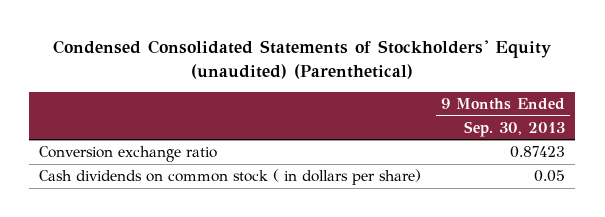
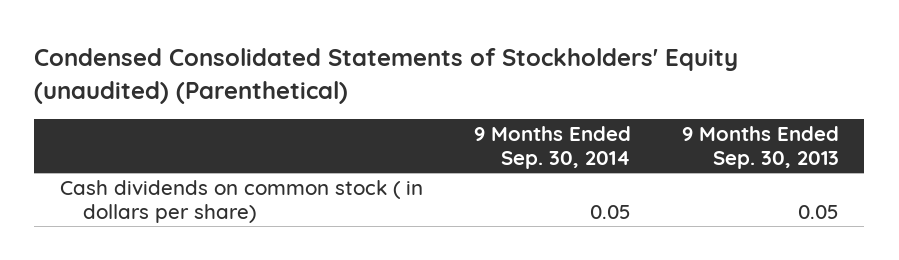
none -> [473,126,631,170] 9 Months Ended Sep. 30, 2014
[39,146,218,163] Conversion exchange ratio -> none

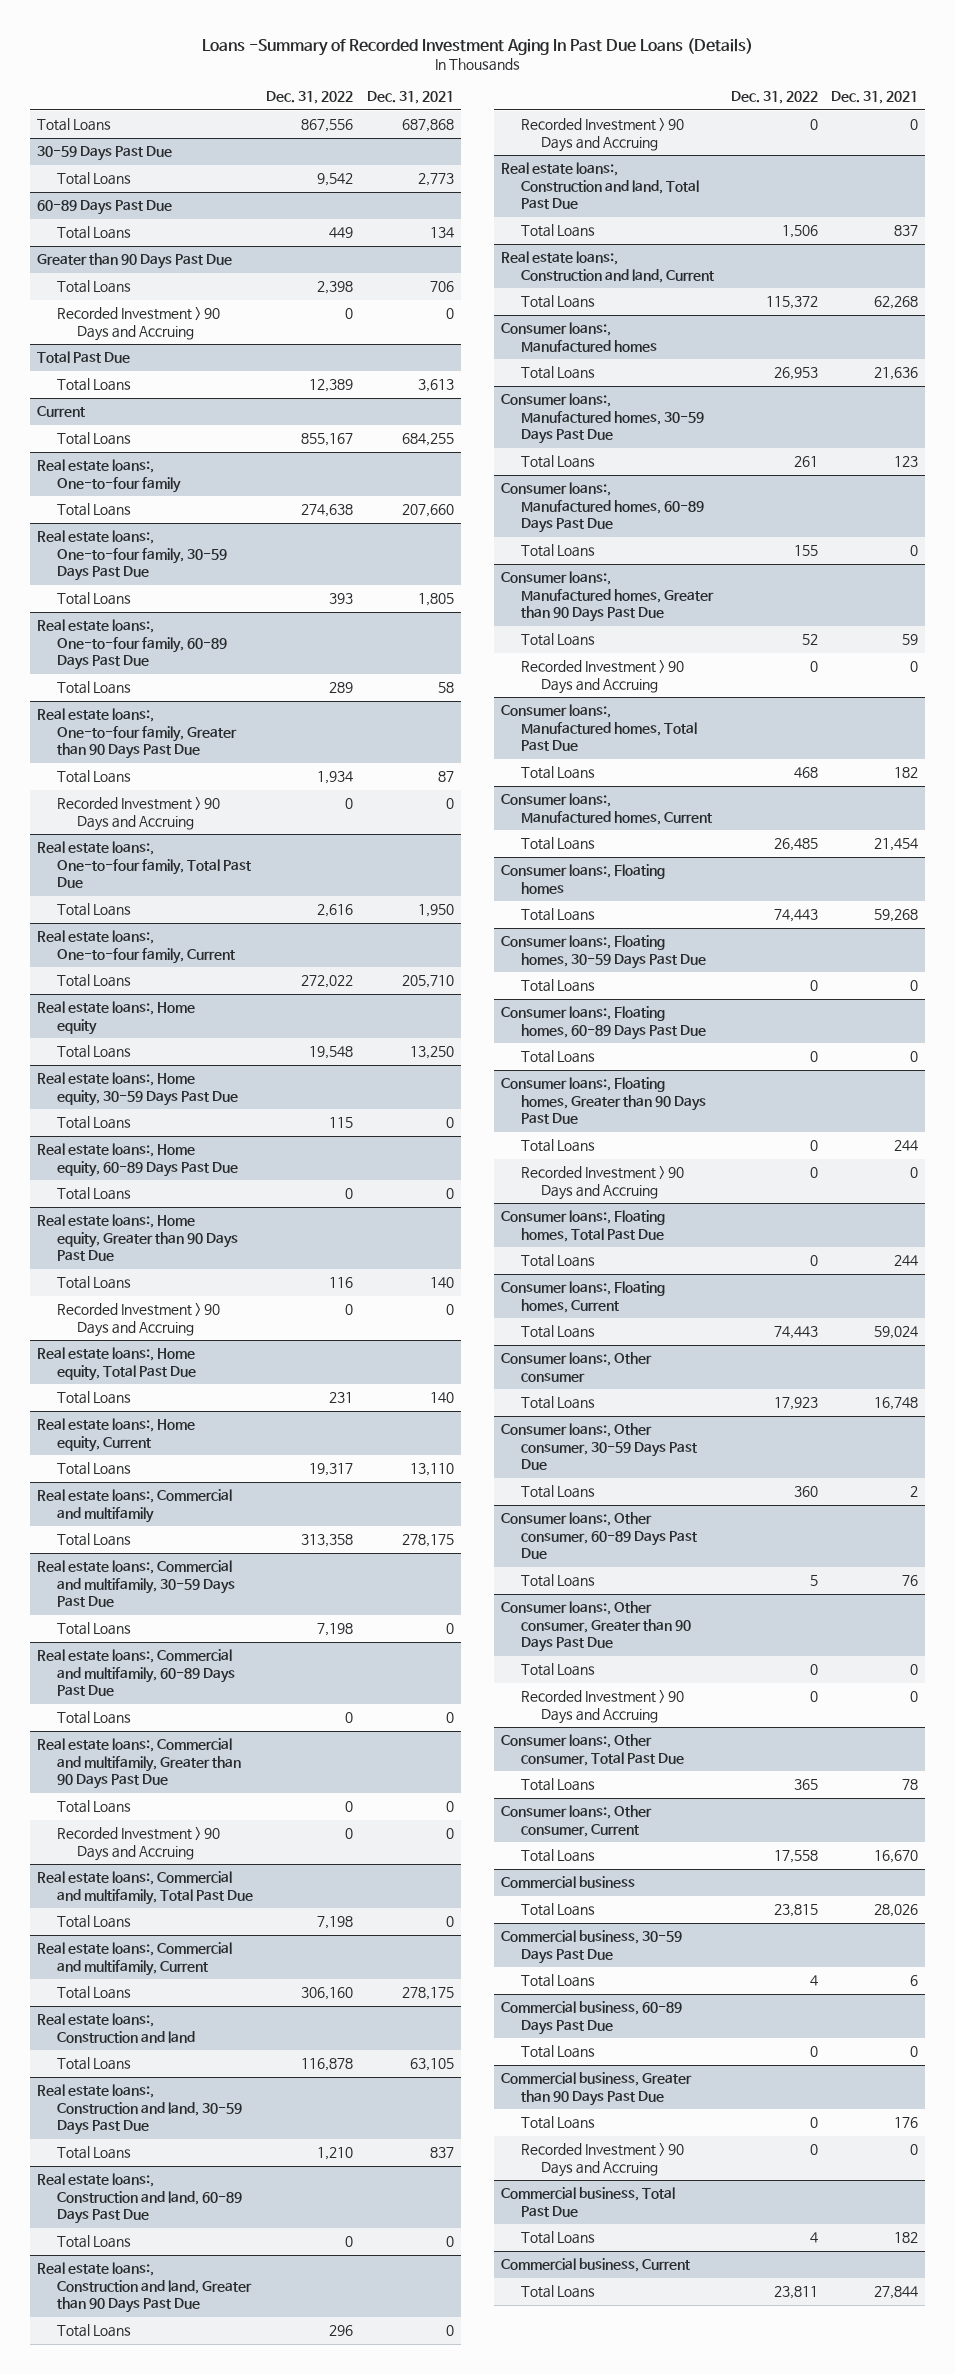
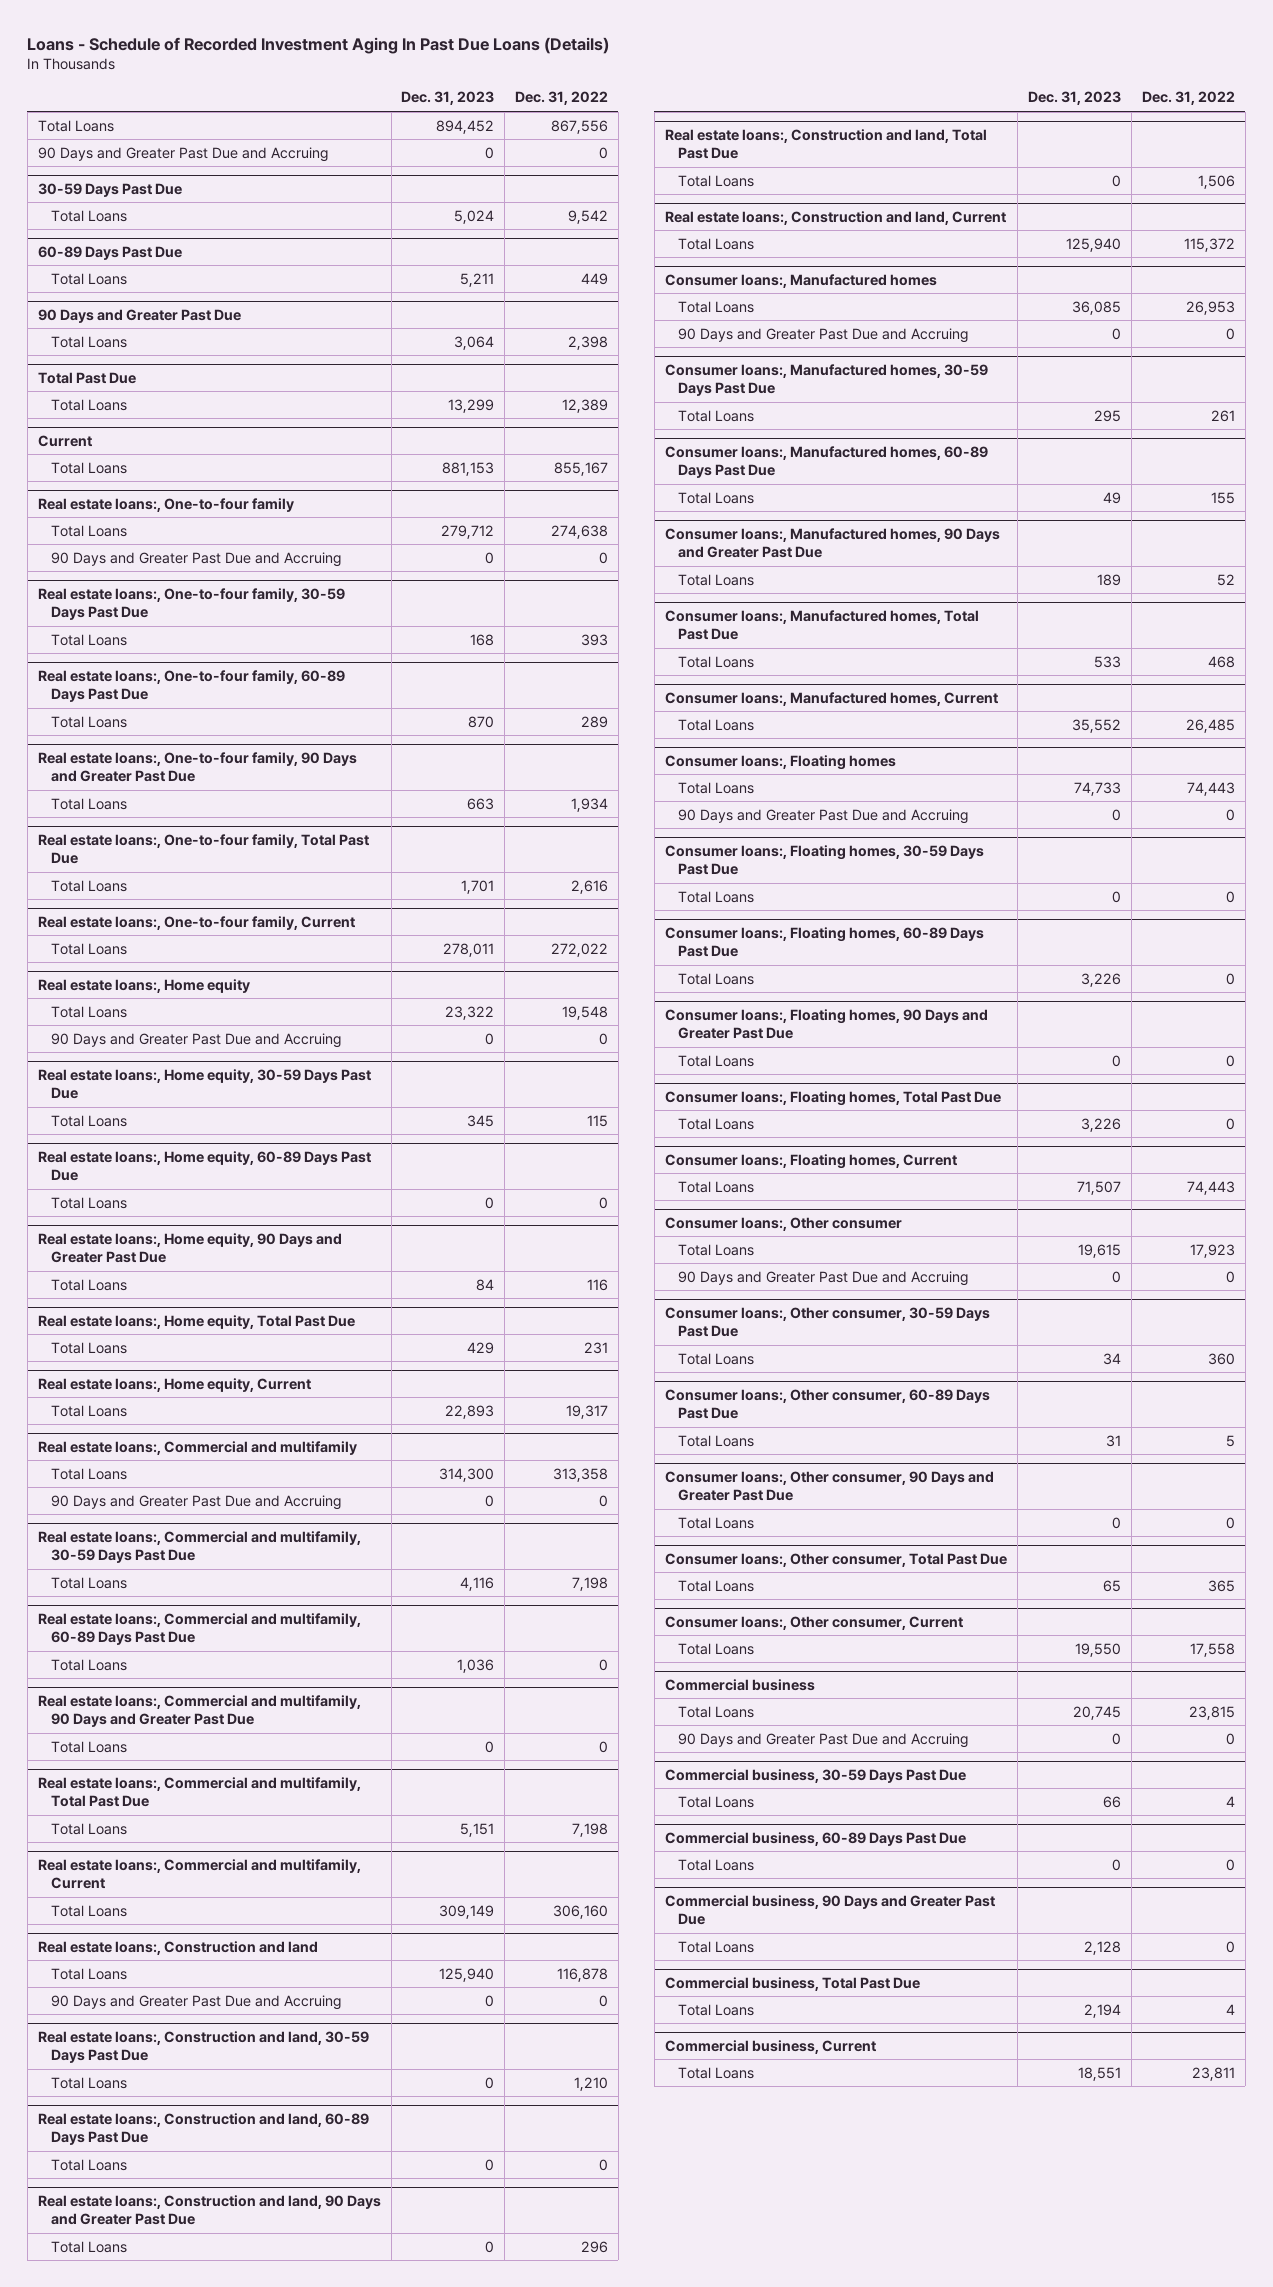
[201,38,753,57] Loans -Summary of Recorded Investment Aging In Past Due Loans (Details) -> [27,36,610,54] Loans - Schedule of Recorded Investment Aging In Past Due Loans (Details)
[366,90,454,104] Dec. 31, 2021 -> none
none -> [401,91,495,106] Dec. 31, 2023
none -> [37,146,328,162] 90 Days and Greater Past Due and Accruing
[36,253,232,270] Greater than 90 Days Past Due -> [37,308,241,323] 90 Days and Greater Past Due
[56,307,220,341] Recorded Investment > 90 Days and Accruing -> none
none -> [51,551,342,567] 90 Days and Greater Past Due and Accruing
[36,708,237,760] Real estate loans:, One-to-four family, Greater than 90 Days Past Due -> [37,751,357,782] Real estate loans:, One-to-four family, 90 Days and Greater Past Due
[56,797,220,831] Recorded Investment > 90 Days and Accruing -> none
none -> [51,1032,342,1048] 90 Days and Greater Past Due and Accruing
[36,1214,238,1262] Real estate loans:, Home equity, Greater than 90 Days Past Due -> [37,1232,342,1263] Real estate loans:, Home equity, 90 Days and Greater Past Due
[56,1303,220,1337] Recorded Investment > 90 Days and Accruing -> none
none -> [51,1494,342,1510] 90 Days and Greater Past Due and Accruing
[36,1738,241,1790] Real estate loans:, Commercial and multifamily, Greater than 90 Days Past Due -> [37,1694,361,1727] Real estate loans:, Commercial and multifamily, 90 Days and Greater Past Due
[56,1827,220,1861] Recorded Investment > 90 Days and Accruing -> none
none -> [51,1994,342,2010] 90 Days and Greater Past Due and Accruing
[36,2262,252,2314] Real estate loans:, Construction and land, Greater than 90 Days Past Due -> [37,2194,381,2225] Real estate loans:, Construction and land, 90 Days and Greater Past Due
[521,118,685,152] Recorded Investment > 90 Days and Accruing -> none
none -> [678,327,969,343] 90 Days and Greater Past Due and Accruing
[501,571,715,623] Consumer loans:, Manufactured homes, Greater than 90 Days Past Due -> [664,527,1000,558] Consumer loans:, Manufactured homes, 90 Days and Greater Past Due
[521,660,685,694] Recorded Investment > 90 Days and Accruing -> none
none -> [678,808,969,824] 90 Days and Greater Past Due and Accruing
[501,1077,707,1125] Consumer loans:, Floating homes, Greater than 90 Days Past Due -> [664,1008,988,1039] Consumer loans:, Floating homes, 90 Days and Greater Past Due
[521,1166,685,1200] Recorded Investment > 90 Days and Accruing -> none
none -> [678,1270,969,1286] 90 Days and Greater Past Due and Accruing
[501,1601,692,1653] Consumer loans:, Other consumer, Greater than 90 Days Past Due -> [664,1470,994,1501] Consumer loans:, Other consumer, 90 Days and Greater Past Due
[521,1690,685,1724] Recorded Investment > 90 Days and Accruing -> none
none -> [678,1732,969,1748] 90 Days and Greater Past Due and Accruing
[501,2072,693,2106] Commercial business, Greater than 90 Days Past Due -> [664,1894,995,1925] Commercial business, 90 Days and Greater Past Due
[521,2143,685,2177] Recorded Investment > 90 Days and Accruing -> none

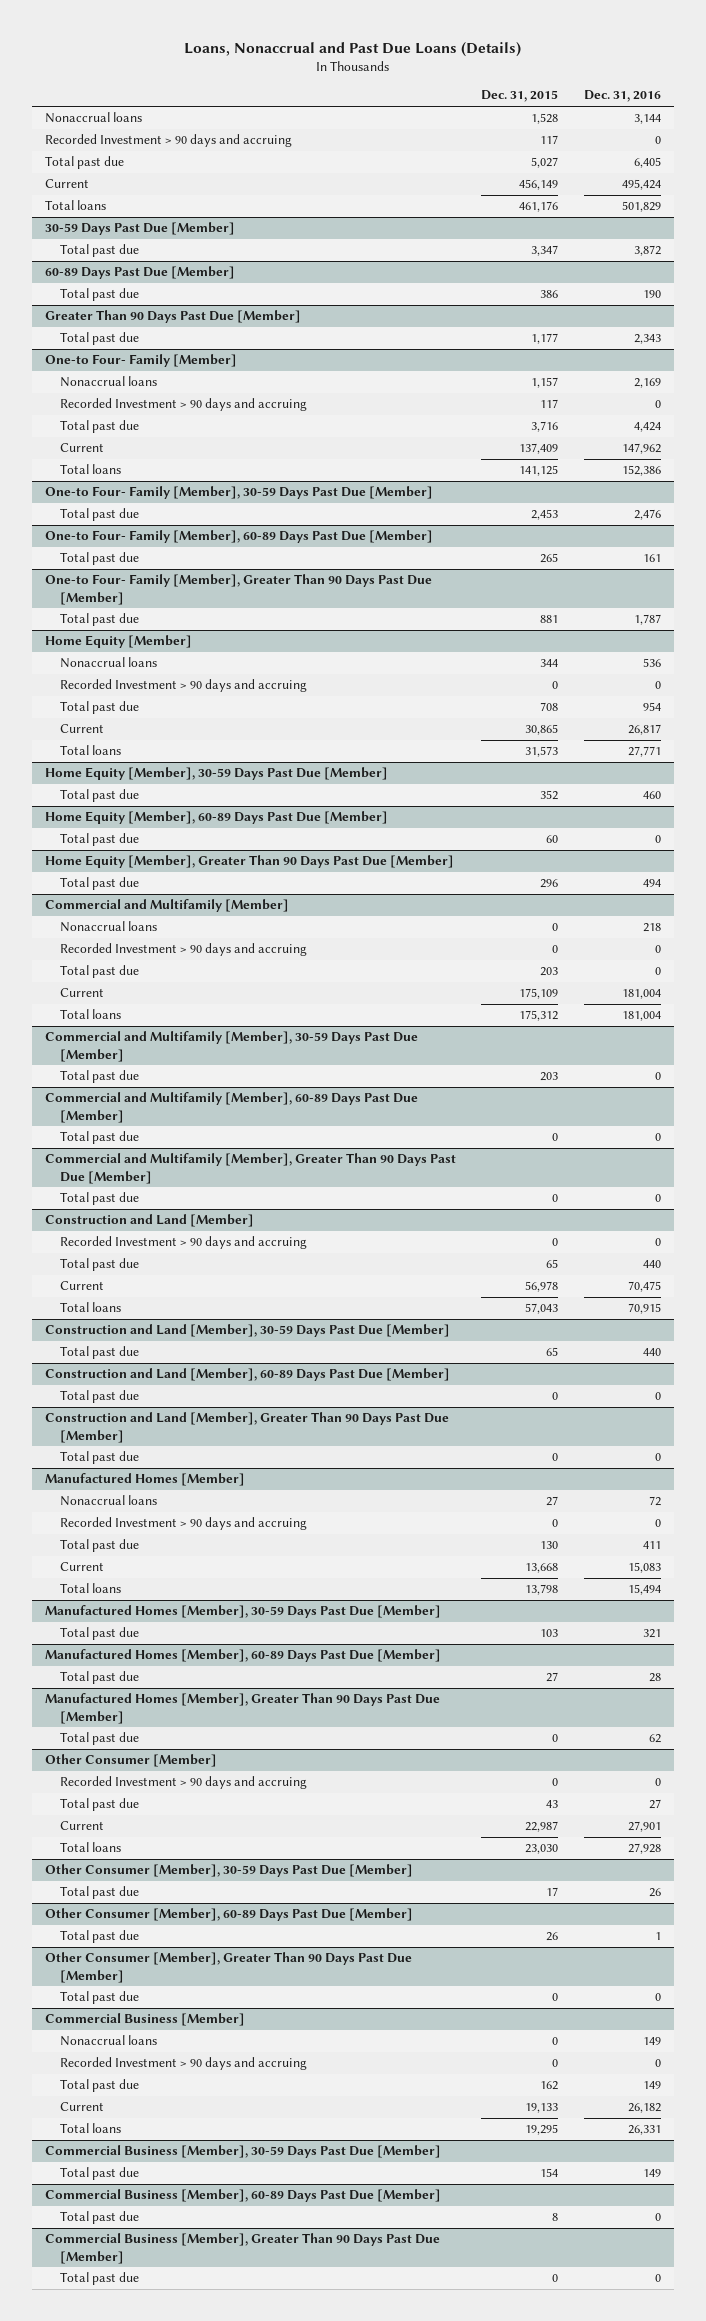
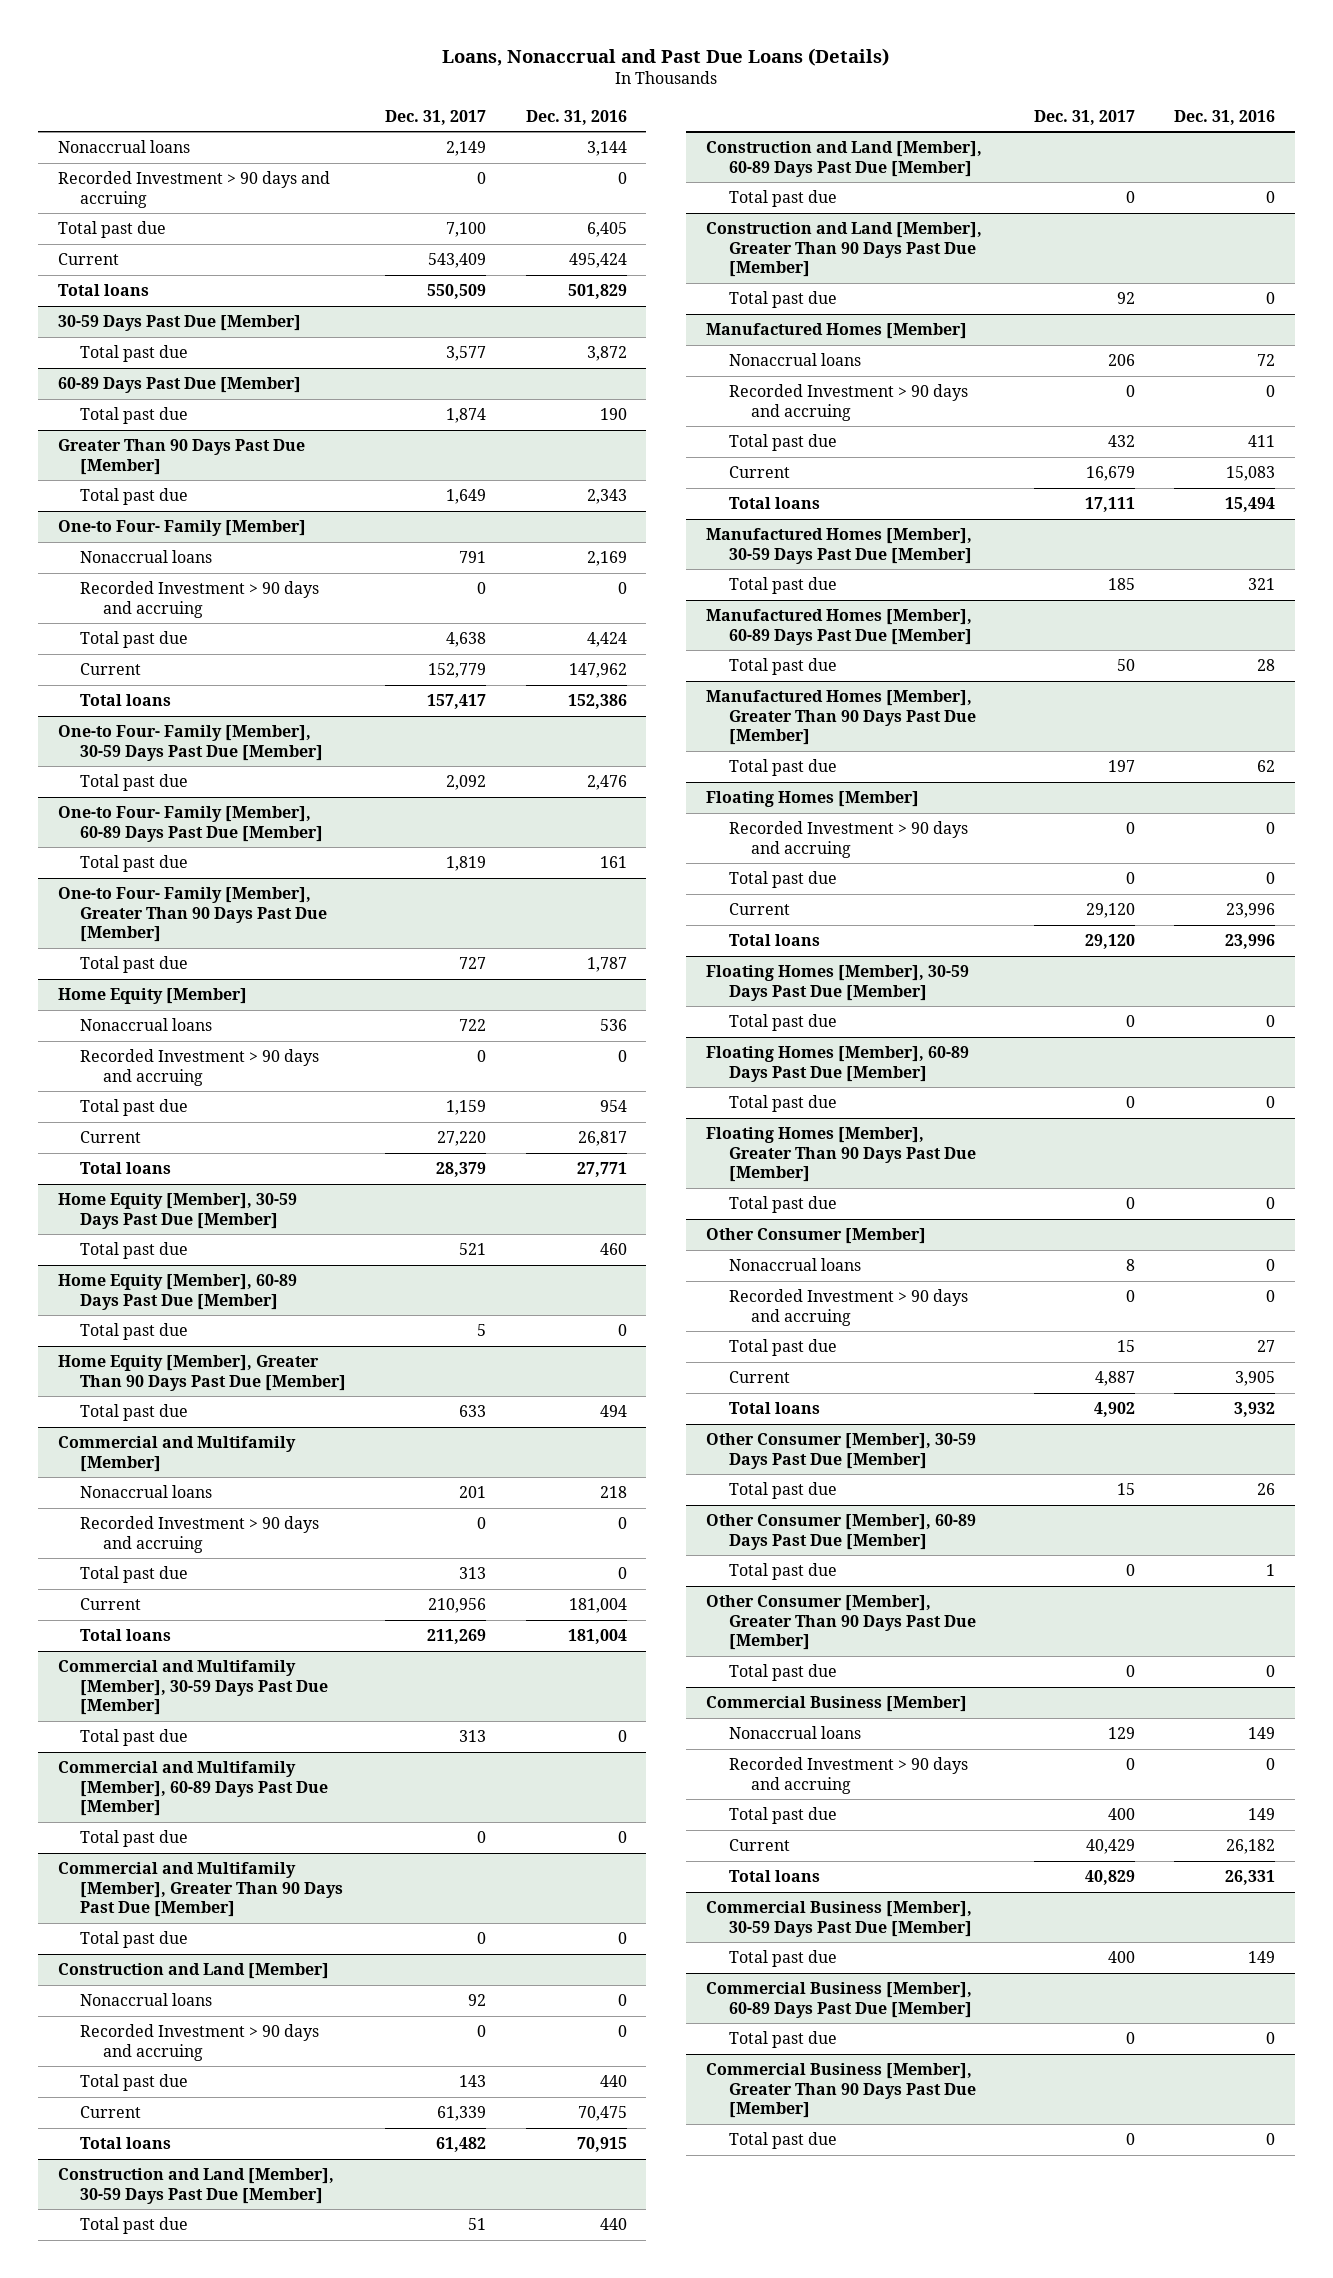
[481,90,559,103] Dec. 31, 2015 -> none
none -> [385,109,487,125] Dec. 31, 2017
none -> [80,1993,213,2007] Nonaccrual loans
none -> [706,791,920,808] Floating Homes [Member]
none -> [728,821,968,858] Recorded Investment > 90 days and accruing
none -> [728,871,837,889] Total past due
none -> [728,903,790,916] Current
none -> [728,934,820,947] Total loans
none -> [706,965,970,1001] Floating Homes [Member], 30-59 Days Past Due [Member]
none -> [728,1014,837,1032] Total past due
none -> [706,1046,970,1082] Floating Homes [Member], 60-89 Days Past Due [Member]
none -> [728,1095,837,1113] Total past due
none -> [706,1127,976,1182] Floating Homes [Member], Greater Than 90 Days Past Due [Member]
none -> [728,1196,837,1214] Total past due
none -> [728,1258,861,1272] Nonaccrual loans
[628,1821,662,1833] 27,901 -> [1235,1371,1276,1387] 3,905
[628,1843,662,1855] 27,928 -> [1234,1402,1276,1418] 3,932

